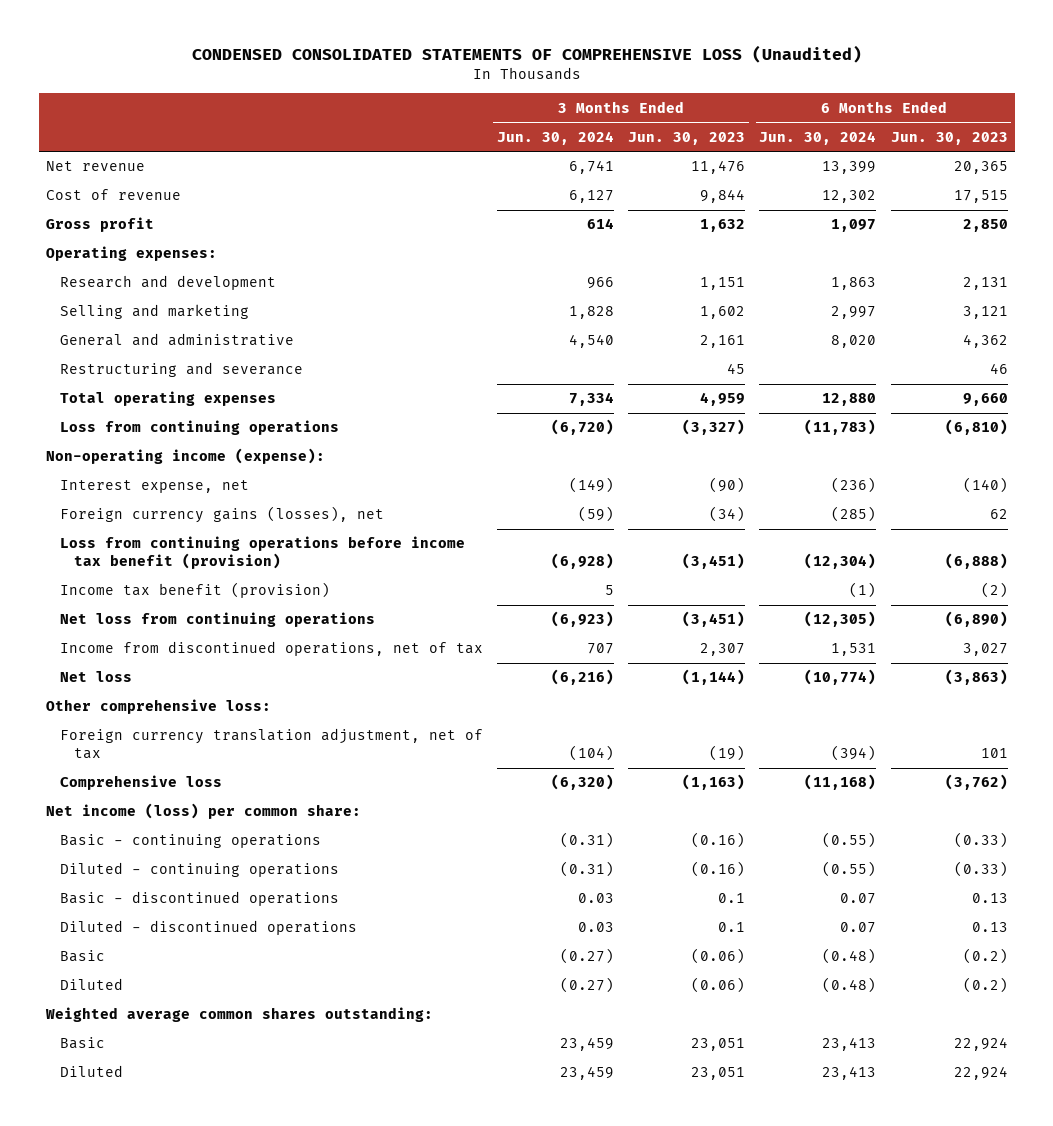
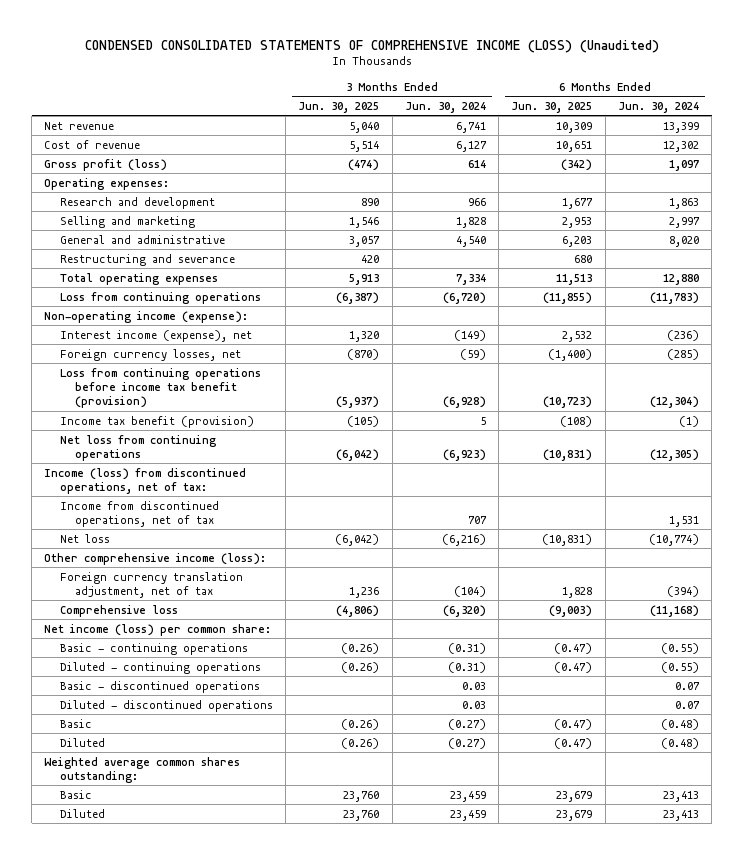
[191,45,862,64] CONDENSED CONSOLIDATED STATEMENTS OF COMPREHENSIVE LOSS (Unaudited) -> [84,39,659,53] CONDENSED CONSOLIDATED STATEMENTS OF COMPREHENSIVE INCOME (LOSS) (Unaudited)
[628,131,746,145] Jun. 30, 2023 -> none
[890,131,1008,145] Jun. 30, 2023 -> none
none -> [298,101,380,113] Jun. 30, 2025
none -> [511,101,593,113] Jun. 30, 2025
[45,217,154,233] Gross profit -> [44,158,168,171] Gross profit (loss)
[59,480,249,494] Interest expense, net -> [59,329,252,342] Interest income (expense), net
[59,506,384,524] Foreign currency gains (losses), net -> [59,348,241,361] Foreign currency losses, net
none -> [44,467,247,494] Income (loss) from discontinued operations, net of tax:
[45,699,271,715] Other comprehensive loss: -> [44,552,267,565] Other comprehensive income (loss):

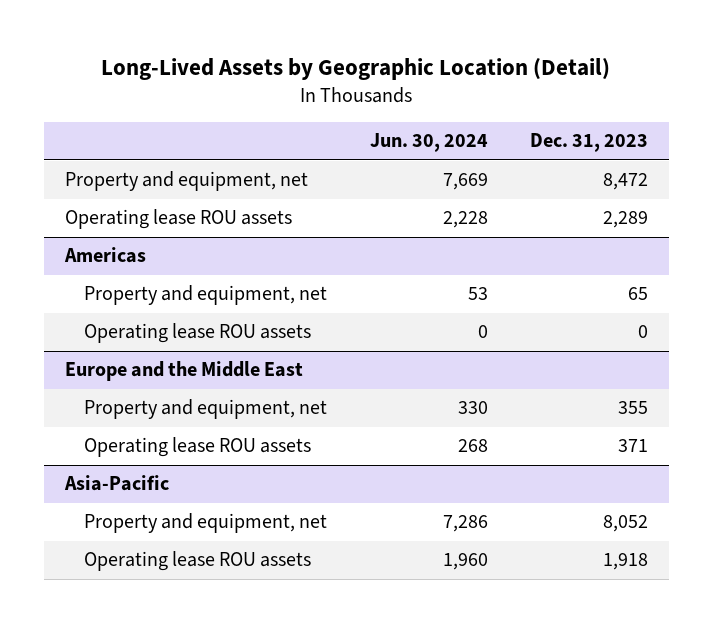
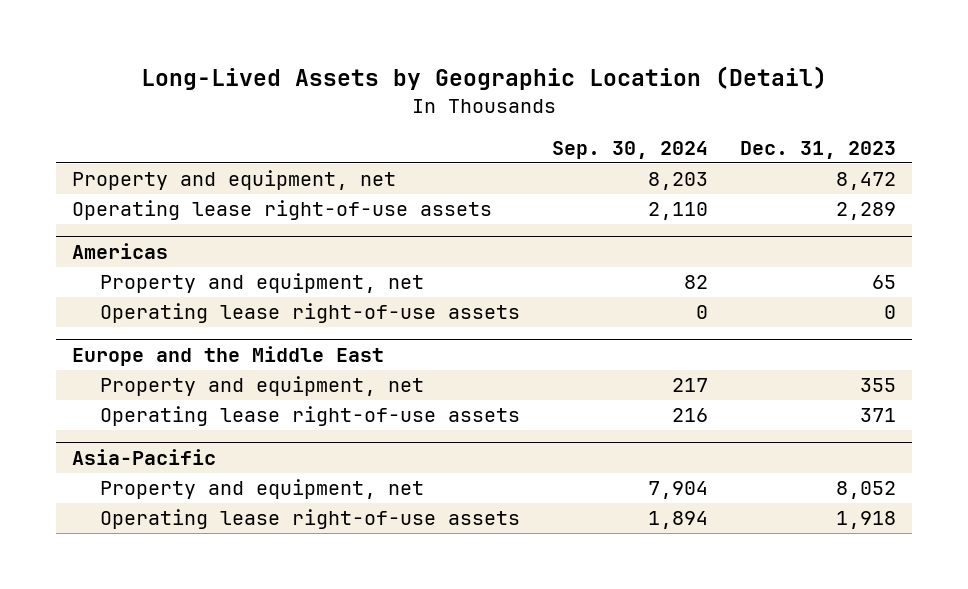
[369,133,488,153] Jun. 30, 2024 -> none
none -> [552,140,709,159] Sep. 30, 2024
[65,209,293,230] Operating lease ROU assets -> [71,200,492,221] Operating lease right-of-use assets
[84,323,312,344] Operating lease ROU assets -> [100,303,521,324] Operating lease right-of-use assets
[84,437,312,458] Operating lease ROU assets -> [100,406,521,427] Operating lease right-of-use assets
[84,551,312,572] Operating lease ROU assets -> [100,509,521,530] Operating lease right-of-use assets

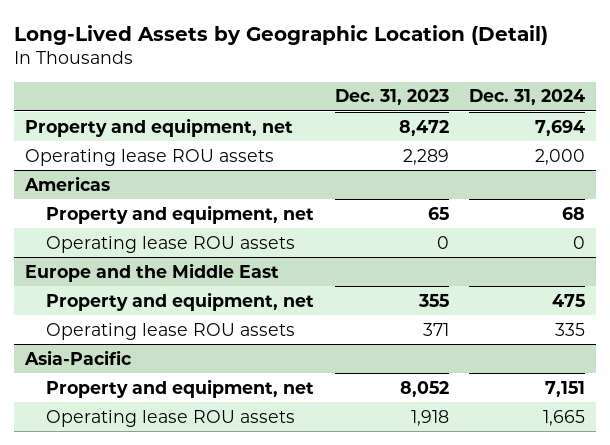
[552,140,709,159] Sep. 30, 2024 -> none
none -> [469,89,586,106] Dec. 31, 2024
[71,200,492,221] Operating lease right-of-use assets -> [24,148,274,166] Operating lease ROU assets
[100,303,521,324] Operating lease right-of-use assets -> [45,235,295,253] Operating lease ROU assets
[100,406,521,427] Operating lease right-of-use assets -> [45,322,295,340] Operating lease ROU assets
[100,509,521,530] Operating lease right-of-use assets -> [45,409,295,427] Operating lease ROU assets

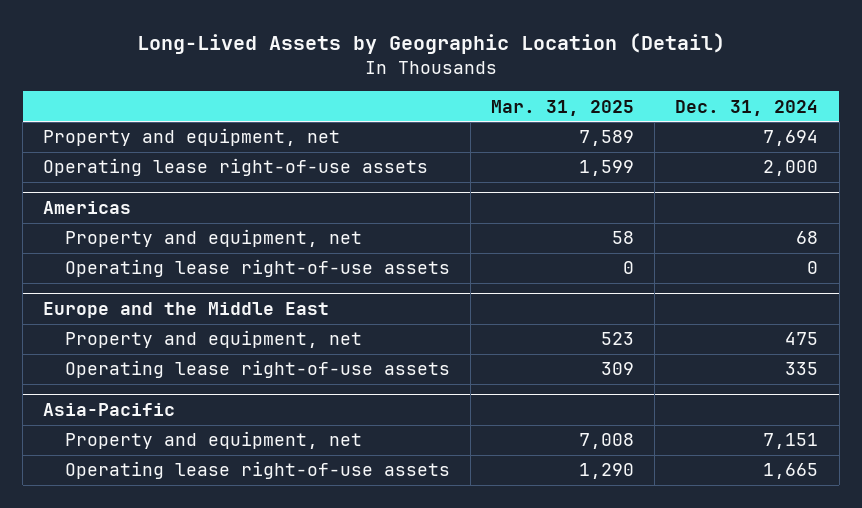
[334,89,449,106] Dec. 31, 2023 -> none
none -> [491,99,635,116] Mar. 31, 2025
[24,148,274,166] Operating lease ROU assets -> [43,158,429,177] Operating lease right-of-use assets
[45,235,295,253] Operating lease ROU assets -> [64,259,450,278] Operating lease right-of-use assets
[45,322,295,340] Operating lease ROU assets -> [64,360,450,379] Operating lease right-of-use assets
[45,409,295,427] Operating lease ROU assets -> [64,461,450,480] Operating lease right-of-use assets

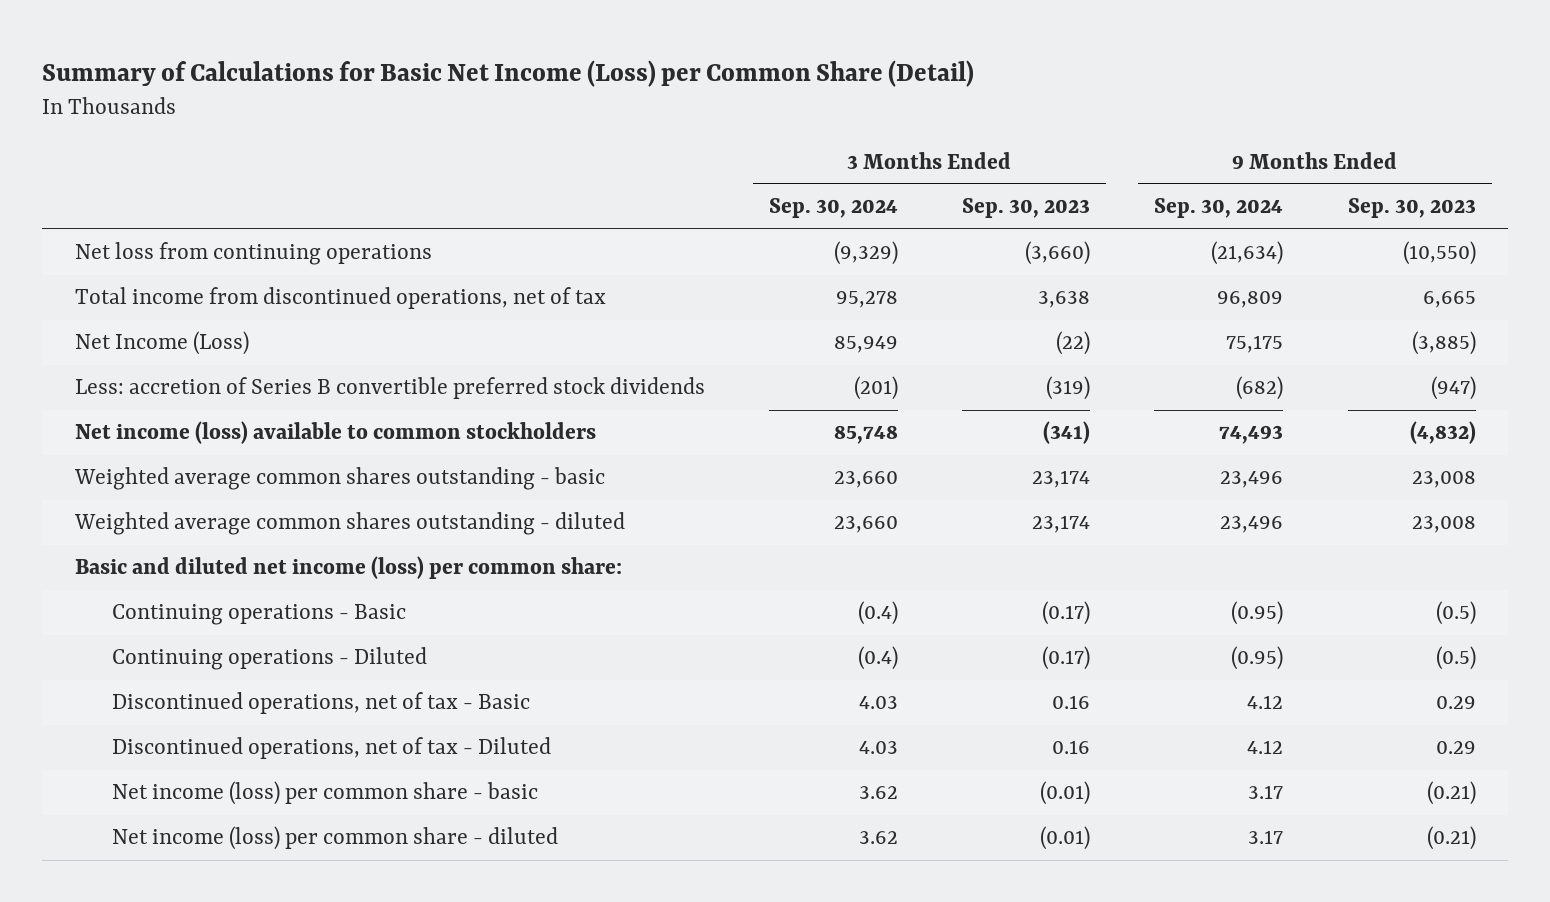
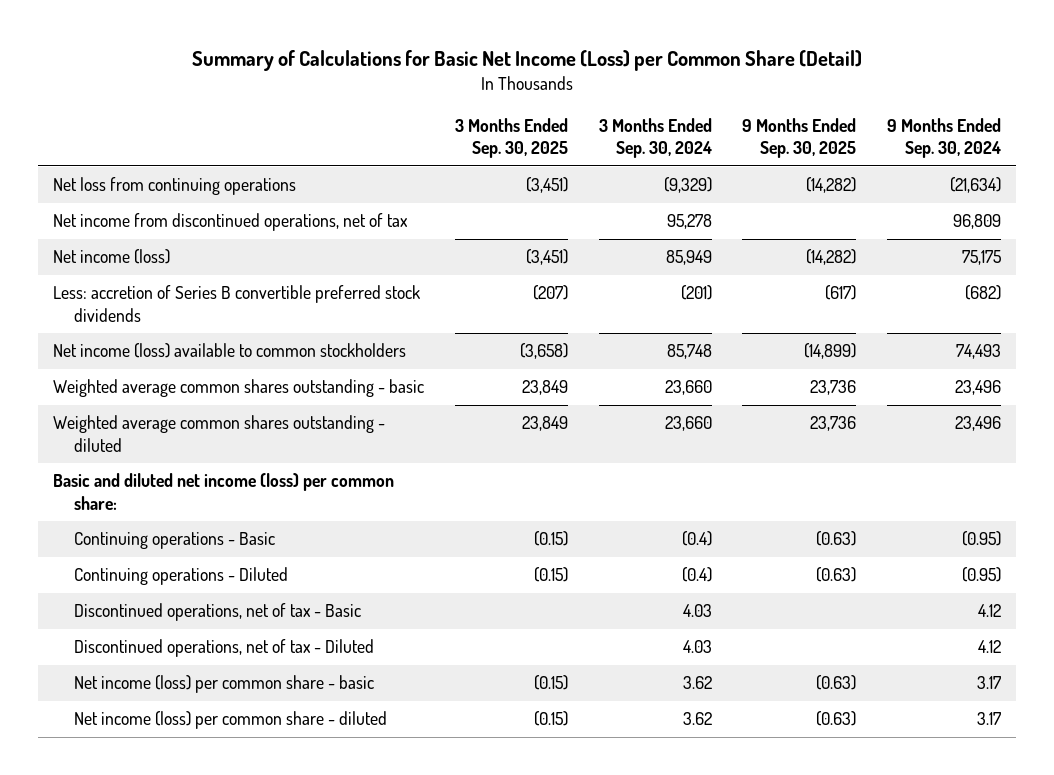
[962,198,1091,219] Sep. 30, 2023 -> none
[1347,198,1476,219] Sep. 30, 2023 -> none
none -> [454,117,568,159] 3 Months Ended Sep. 30, 2025
none -> [742,117,857,159] 9 Months Ended Sep. 30, 2025
[74,287,606,310] Total income from discontinued operations, net of tax -> [53,213,409,232] Net income from discontinued operations, net of tax
[74,331,249,356] Net Income (Loss) -> [53,249,171,265] Net income (loss)

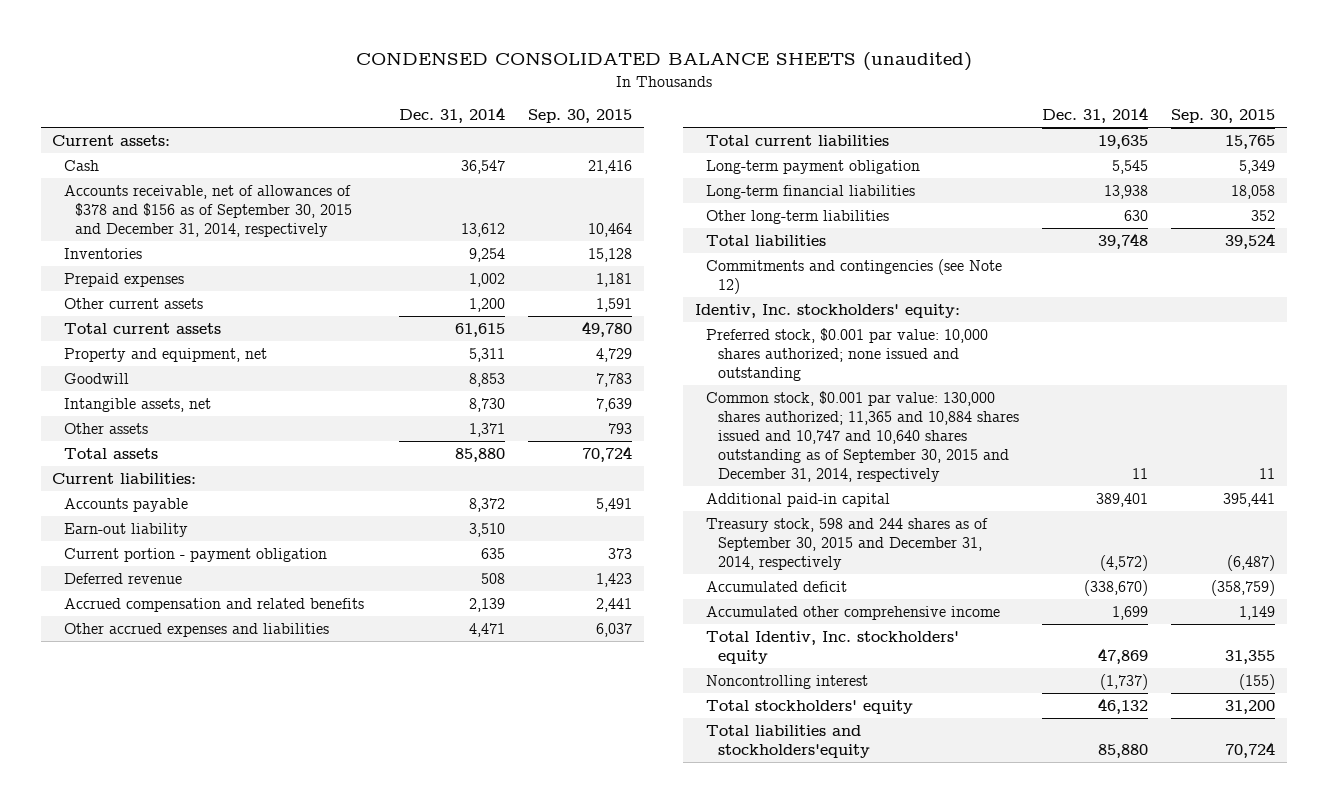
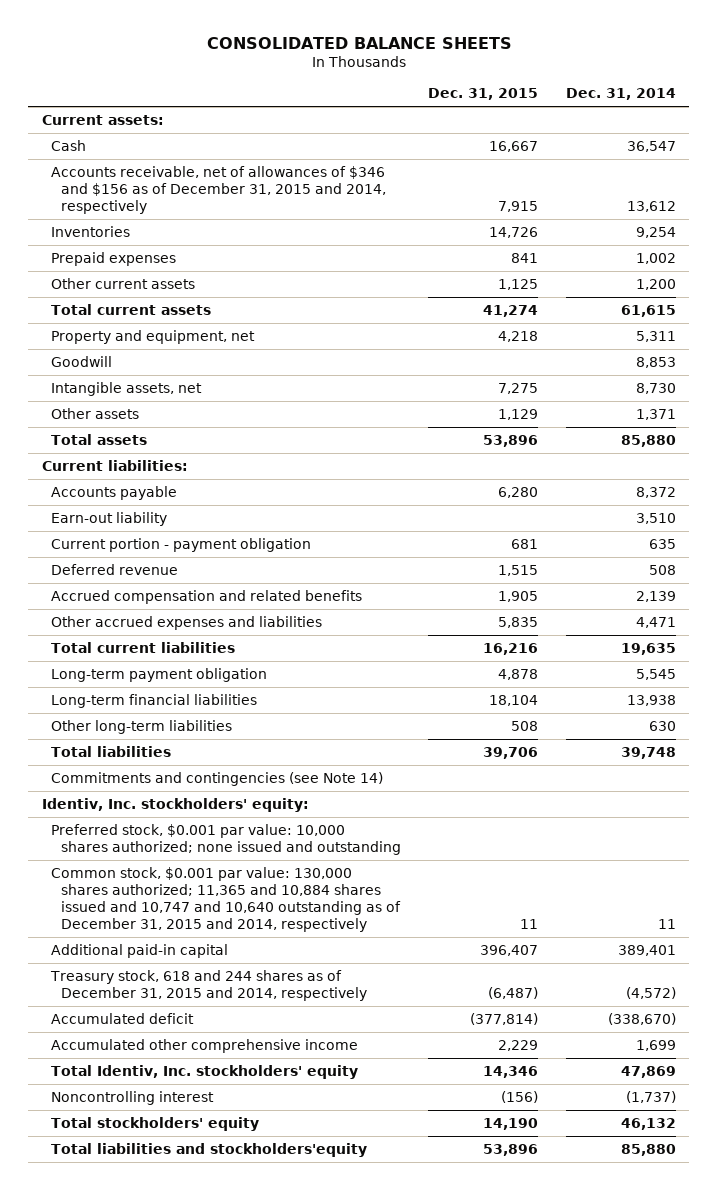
[355,52,972,72] CONDENSED CONSOLIDATED BALANCE SHEETS (unaudited) -> [206,36,512,49] CONSOLIDATED BALANCE SHEETS
[528,109,633,124] Sep. 30, 2015 -> none
none -> [428,87,539,100] Dec. 31, 2015
[63,185,352,237] Accounts receivable, net of allowances of $378 and $156 as of September 30, 2015 and December 31, 2014, respectively -> [51,165,387,215] Accounts receivable, net of allowances of $346 and $156 as of December 31, 2015 and 2014, respectively
[706,259,1003,294] Commitments and contingencies (see Note 12) -> [51,771,384,786] Commitments and contingencies (see Note 14)
[706,391,1019,482] Common stock, $0.001 par value: 130,000 shares authorized; 11,365 and 10,884 shares issued and 10,747 and 10,640 shares outstanding as of September 30, 2015 and December 31, 2014, respectively -> [51,866,402,933] Common stock, $0.001 par value: 130,000 shares authorized; 11,365 and 10,884 shares issued and 10,747 and 10,640 outstanding as of December 31, 2015 and 2014, respectively
[706,518,989,570] Treasury stock, 598 and 244 shares as of September 30, 2015 and December 31, 2014, respectively -> [50,969,368,1001] Treasury stock, 618 and 244 shares as of December 31, 2015 and 2014, respectively

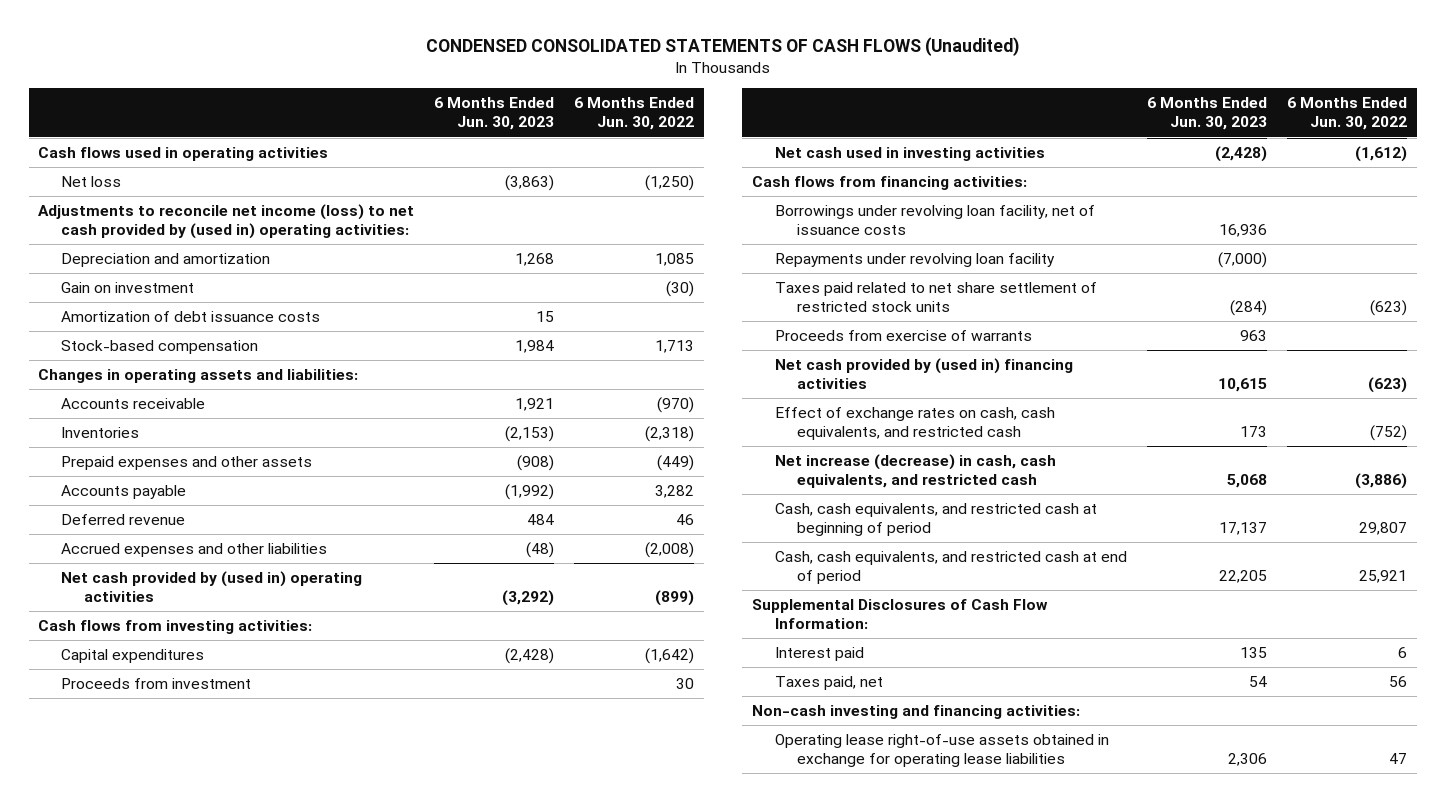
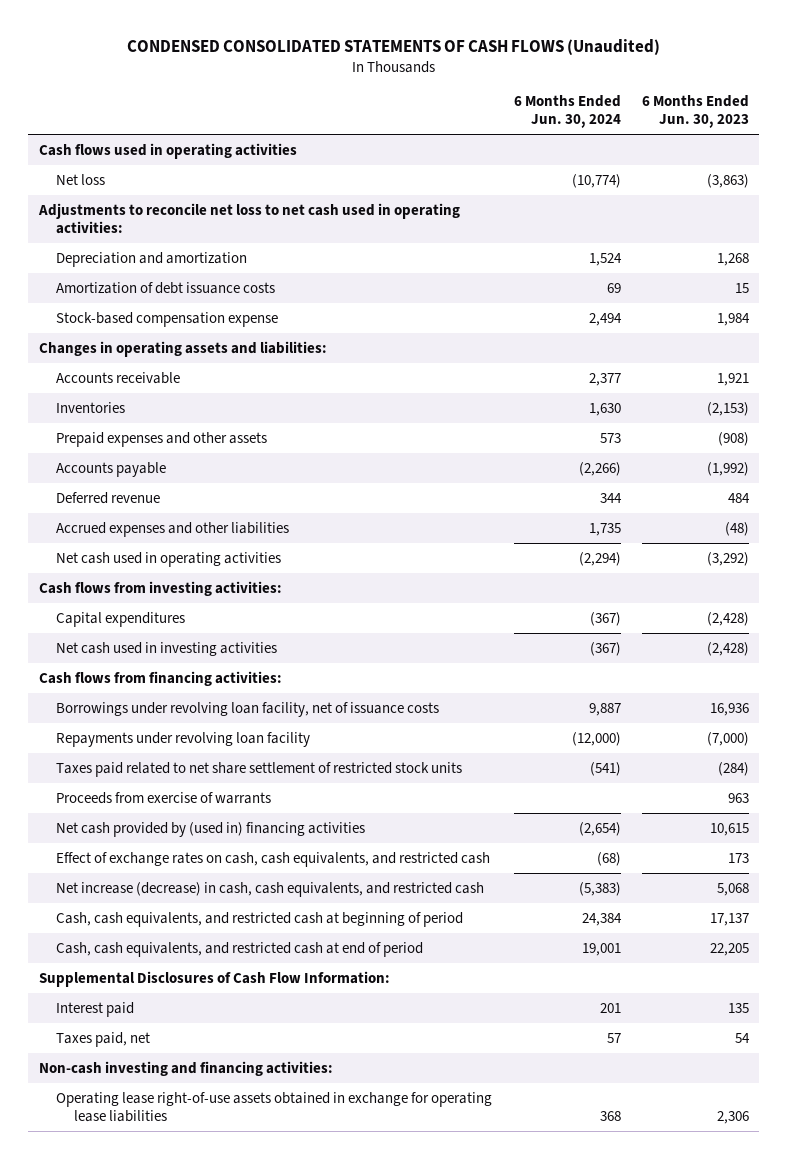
[573,97,694,131] 6 Months Ended Jun. 30, 2022 -> none
none -> [513,95,621,129] 6 Months Ended Jun. 30, 2024
[38,204,415,240] Adjustments to reconcile net income (loss) to net cash provided by (used in) operating activities: -> [38,202,461,234] Adjustments to reconcile net loss to net cash used in operating activities:
[61,282,195,294] Gain on investment -> none
[61,340,259,355] Stock-based compensation -> [56,311,279,327] Stock-based compensation expense
[61,571,363,603] Net cash provided by (used in) operating activities -> [56,551,282,567] Net cash used in operating activities
[61,678,252,690] Proceeds from investment -> none

